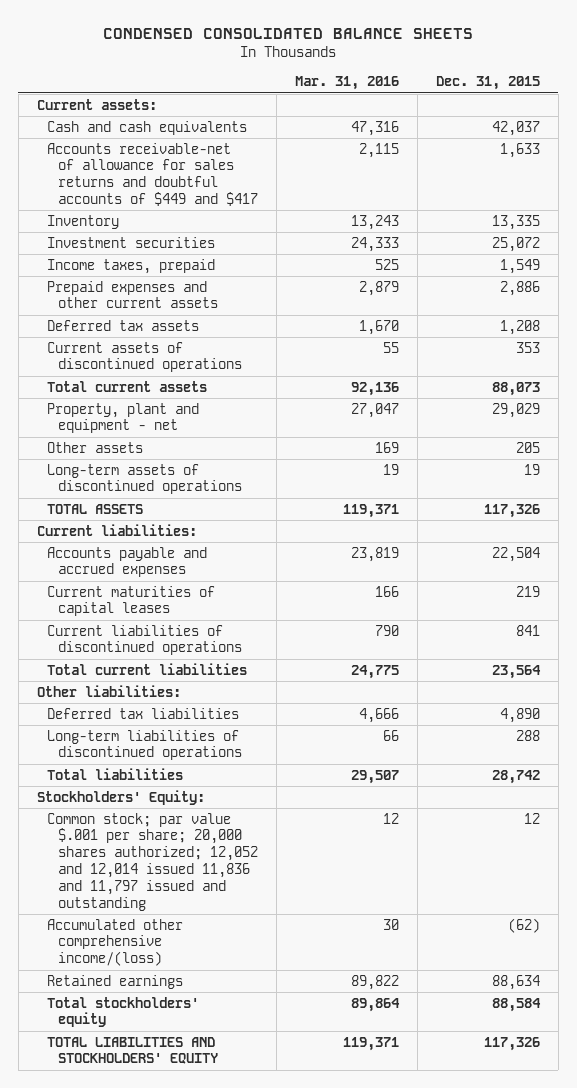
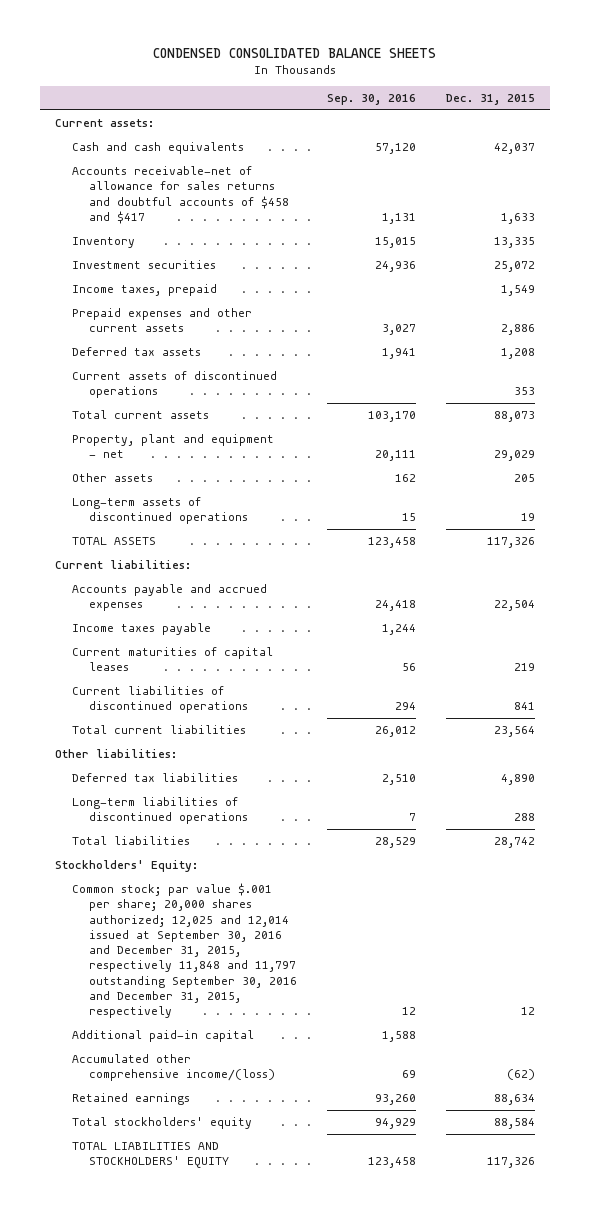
[294,76,399,91] Mar. 31, 2016 -> none
none -> [327,93,417,105] Sep. 30, 2016
[47,142,259,207] Accounts receivable-net of allowance for sales returns and doubtful accounts of $449 and $417 -> [72,165,290,224] Accounts receivable-net of allowance for sales returns and doubtful accounts of $458 and $417
none -> [72,622,212,635] Income taxes payable
[47,812,259,911] Common stock; par value $.001 per share; 20,000 shares authorized; 12,052 and 12,014 issued 11,836 and 11,797 issued and outstanding -> [72,882,298,1019] Common stock; par value $.001 per share; 20,000 shares authorized; 12,025 and 12,014 issued at September 30, 2016 and December 31, 2015, respectively 11,848 and 11,797 outstanding September 30, 2016 and December 31, 2015, respectively
none -> [72,1029,255,1042] Additional paid-in capital

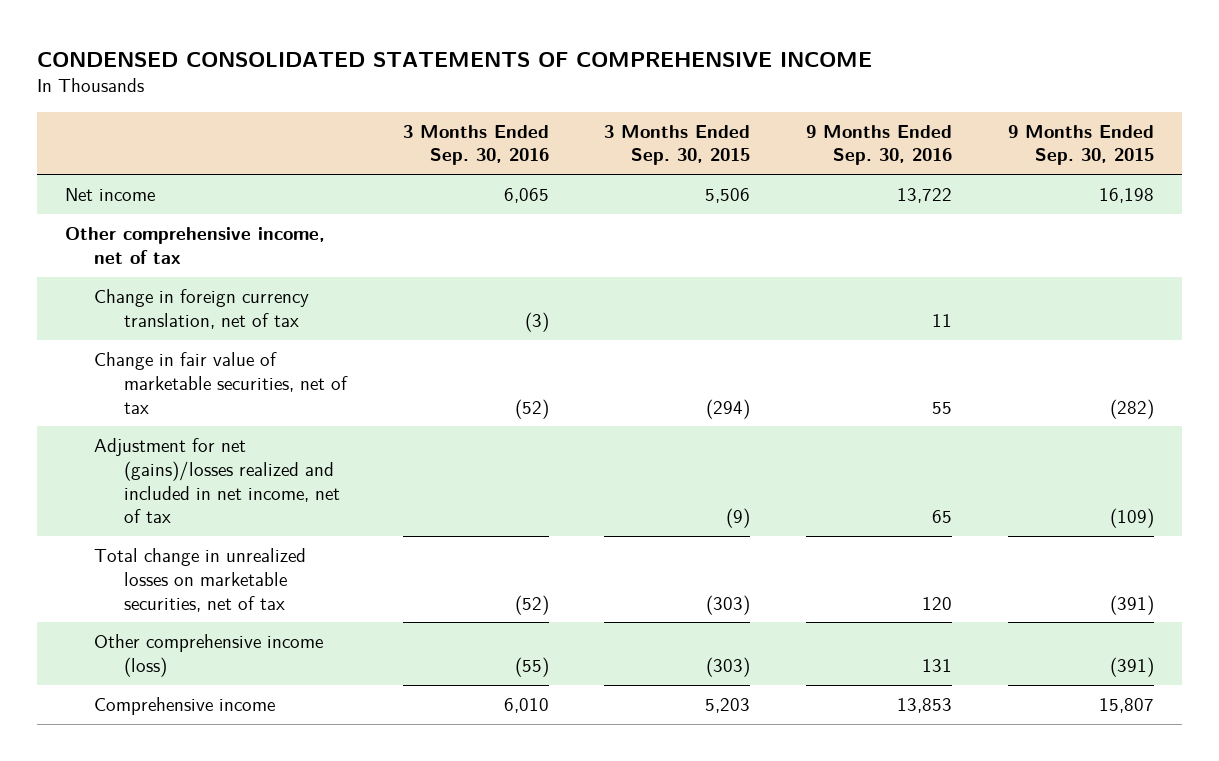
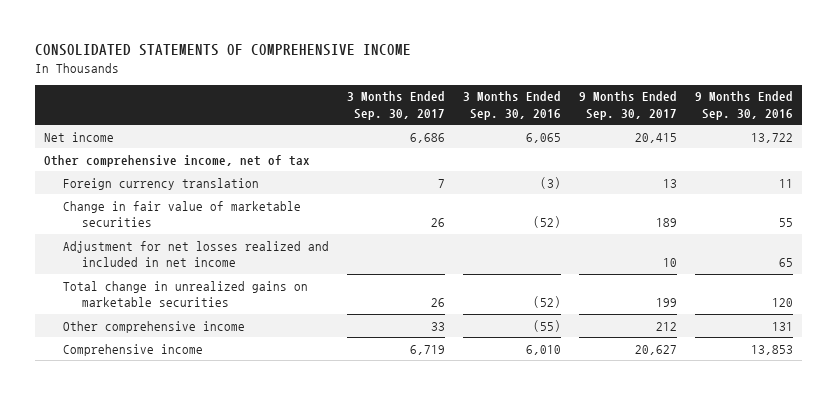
[36,51,872,68] CONDENSED CONSOLIDATED STATEMENTS OF COMPREHENSIVE INCOME -> [34,44,411,57] CONSOLIDATED STATEMENTS OF COMPREHENSIVE INCOME
[604,124,751,166] 3 Months Ended Sep. 30, 2015 -> none
[1007,124,1154,166] 9 Months Ended Sep. 30, 2015 -> none
none -> [346,91,445,120] 3 Months Ended Sep. 30, 2017
none -> [578,91,677,120] 9 Months Ended Sep. 30, 2017
[94,289,310,329] Change in foreign currency translation, net of tax -> [62,177,259,190] Foreign currency translation
[94,352,348,414] Change in fair value of marketable securities, net of tax -> [62,200,301,228] Change in fair value of marketable securities
[94,438,340,524] Adjustment for net (gains)/losses realized and included in net income, net of tax -> [62,240,329,268] Adjustment for net losses realized and included in net income
[94,548,307,612] Total change in unrealized losses on marketable securities, net of tax -> [62,280,308,308] Total change in unrealized gains on marketable securities
[94,634,324,677] Other comprehensive income (loss) -> [62,320,245,333] Other comprehensive income

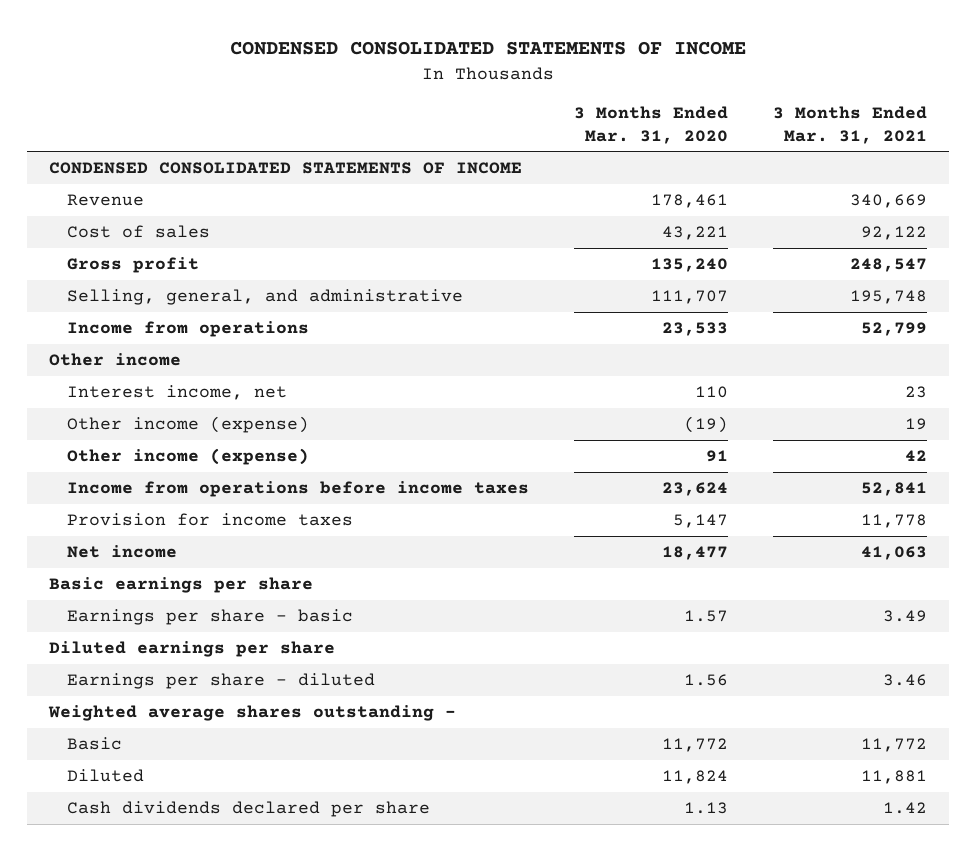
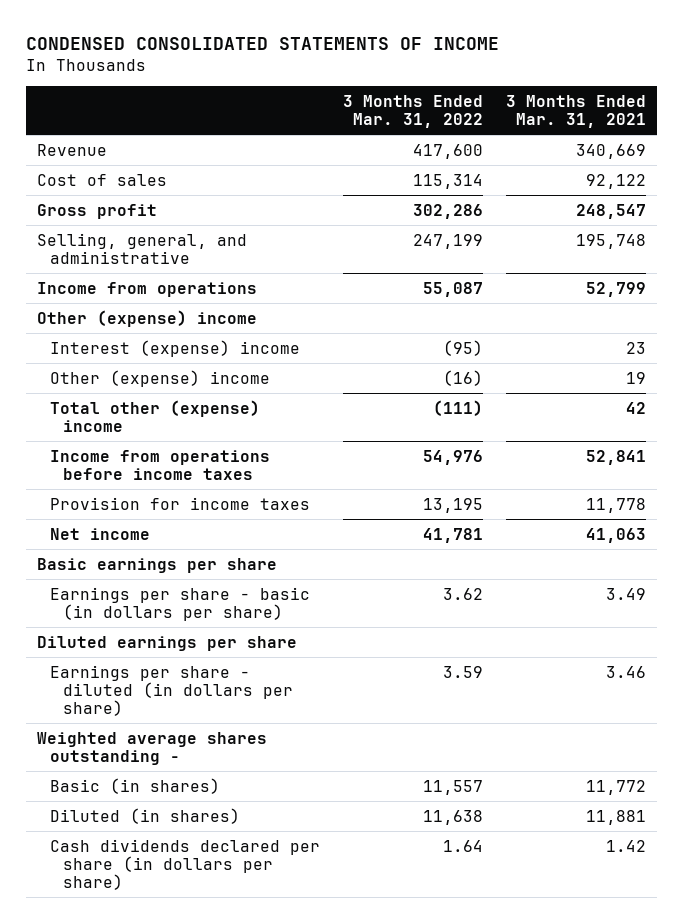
[573,105,728,144] 3 Months Ended Mar. 31, 2020 -> none
none -> [342,94,483,129] 3 Months Ended Mar. 31, 2022
[49,162,523,175] CONDENSED CONSOLIDATED STATEMENTS OF INCOME -> none
[49,353,182,367] Other income -> [36,309,257,327] Other (expense) income
[66,385,287,401] Interest income, net -> [50,339,301,357] Interest (expense) income
[66,416,309,434] Other income (expense) -> [50,369,271,387] Other (expense) income
[66,448,309,466] Other income (expense) -> [50,399,261,432] Total other (expense) income
[66,609,353,626] Earnings per share - basic -> [50,586,311,621] Earnings per share - basic (in dollars per share)
[66,673,375,690] Earnings per share - diluted -> [50,664,294,716] Earnings per share - diluted (in dollars per share)
[66,737,122,751] Basic -> [50,777,221,794] Basic (in shares)
[66,769,144,783] Diluted -> [50,807,241,824] Diluted (in shares)
[66,801,430,818] Cash dividends declared per share -> [50,838,321,890] Cash dividends declared per share (in dollars per share)

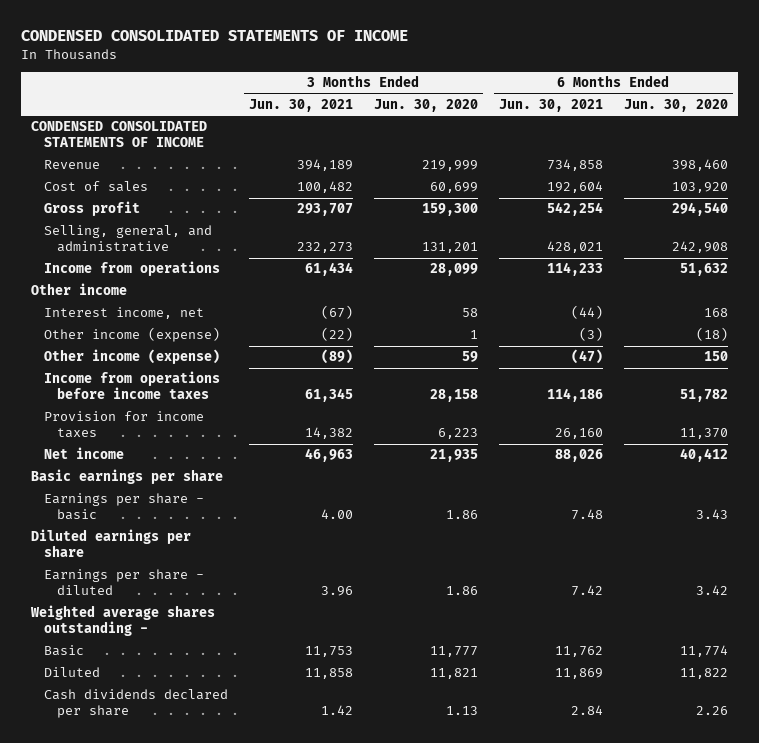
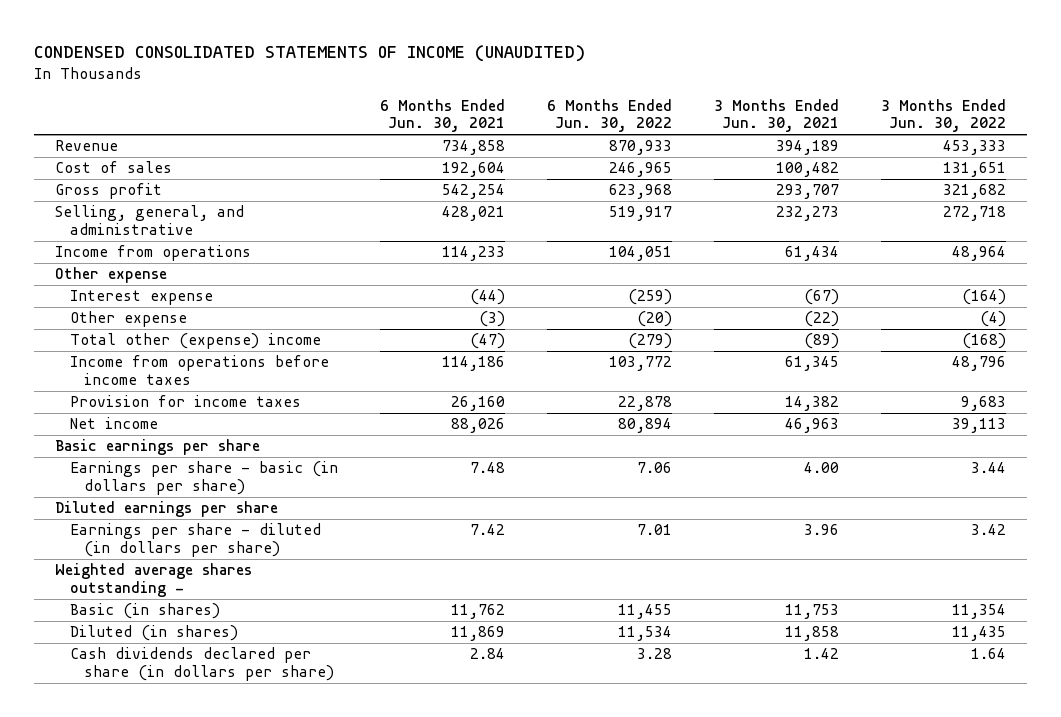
[21,30,409,42] CONDENSED CONSOLIDATED STATEMENTS OF INCOME -> [34,45,586,63] CONDENSED CONSOLIDATED STATEMENTS OF INCOME (UNAUDITED)
[373,98,478,112] Jun. 30, 2020 -> none
[623,98,728,112] Jun. 30, 2020 -> none
none -> [546,98,672,133] 6 Months Ended Jun. 30, 2022
none -> [880,98,1006,133] 3 Months Ended Jun. 30, 2022
[31,121,208,148] CONDENSED CONSOLIDATED STATEMENTS OF INCOME -> none
[31,283,128,296] Other income -> [55,267,168,284] Other expense
[44,307,205,320] Interest income, net -> [69,290,213,306] Interest expense
[44,327,221,343] Other income (expense) -> [69,311,187,328] Other expense
[44,349,221,365] Other income (expense) -> [69,333,321,350] Total other (expense) income
[44,493,205,521] Earnings per share - basic -> [69,461,338,496] Earnings per share - basic (in dollars per share)
[44,569,205,596] Earnings per share - diluted -> [69,523,321,558] Earnings per share - diluted (in dollars per share)
[44,645,85,657] Basic -> [69,603,220,620] Basic (in shares)
[44,667,101,678] Diluted -> [69,625,238,642] Diluted (in shares)
[44,689,229,719] Cash dividends declared per share -> [69,647,334,682] Cash dividends declared per share (in dollars per share)

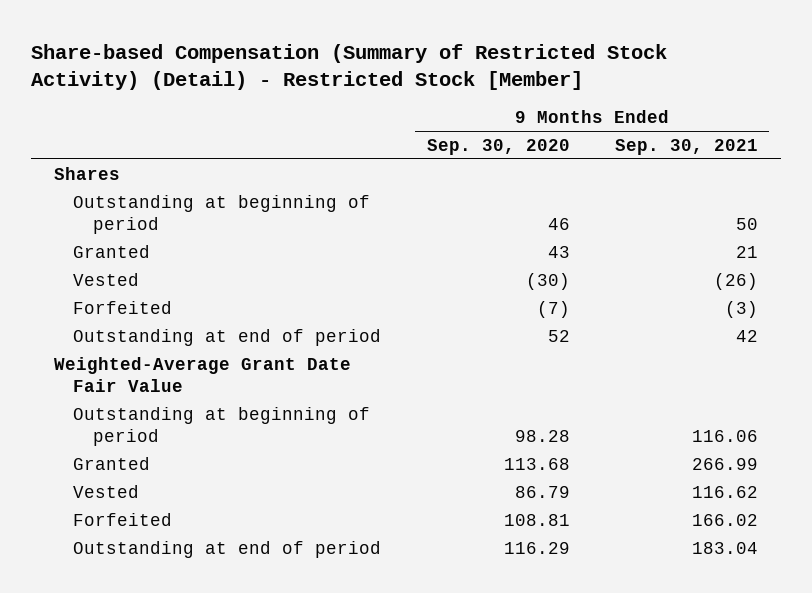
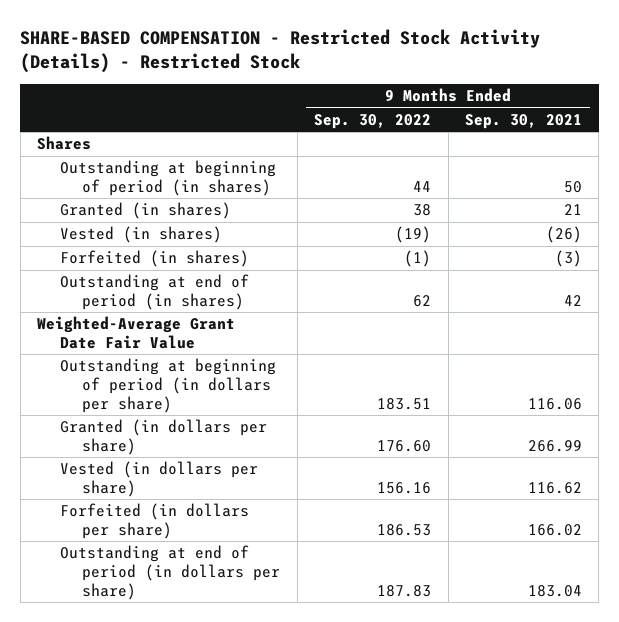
[31,43,668,91] Share-based Compensation (Summary of Restricted Stock Activity) (Detail) - Restricted Stock [Member] -> [20,29,541,74] SHARE-BASED COMPENSATION - Restricted Stock Activity (Details) - Restricted Stock
[426,138,570,155] Sep. 30, 2020 -> none
none -> [314,113,432,129] Sep. 30, 2022
[73,194,371,234] Outstanding at beginning of period -> [59,160,276,197] Outstanding at beginning of period (in shares)
[73,244,151,258] Granted -> [59,202,231,220] Granted (in shares)
[73,272,140,286] Vested -> [59,226,222,244] Vested (in shares)
[73,300,173,314] Forfeited -> [59,250,249,268] Forfeited (in shares)
[73,328,382,346] Outstanding at end of period -> [59,274,249,311] Outstanding at end of period (in shares)
[73,406,371,446] Outstanding at beginning of period -> [59,358,276,413] Outstanding at beginning of period (in dollars per share)
[73,456,151,470] Granted -> [59,419,267,456] Granted (in dollars per share)
[73,484,140,498] Vested -> [59,461,258,498] Vested (in dollars per share)
[73,512,173,526] Forfeited -> [59,503,249,540] Forfeited (in dollars per share)
[73,540,382,558] Outstanding at end of period -> [59,545,281,600] Outstanding at end of period (in dollars per share)

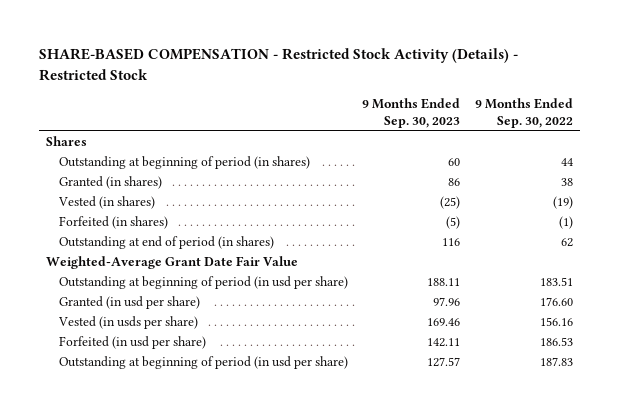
[464,113,582,129] Sep. 30, 2021 -> none
none -> [362,97,461,128] 9 Months Ended Sep. 30, 2023
[59,358,276,413] Outstanding at beginning of period (in dollars per share) -> [58,276,348,290] Outstanding at beginning of period (in usd per share)
[59,419,267,456] Granted (in dollars per share) -> [58,296,200,310] Granted (in usd per share)
[59,461,258,498] Vested (in dollars per share) -> [57,316,198,330] Vested (in usds per share)
[59,503,249,540] Forfeited (in dollars per share) -> [58,336,206,350] Forfeited (in usd per share)
[59,545,281,600] Outstanding at end of period (in dollars per share) -> [58,356,348,370] Outstanding at beginning of period (in usd per share)

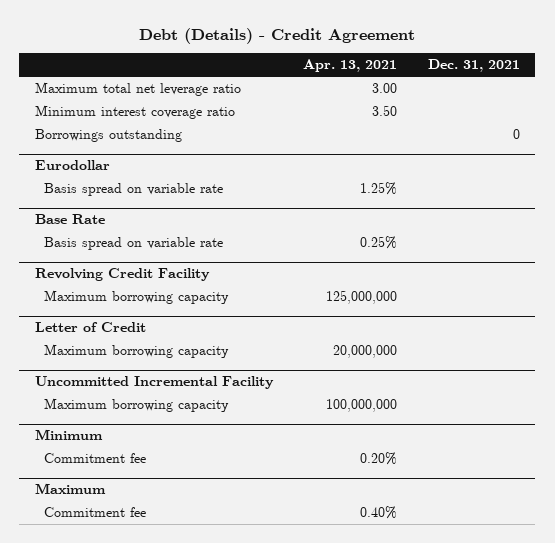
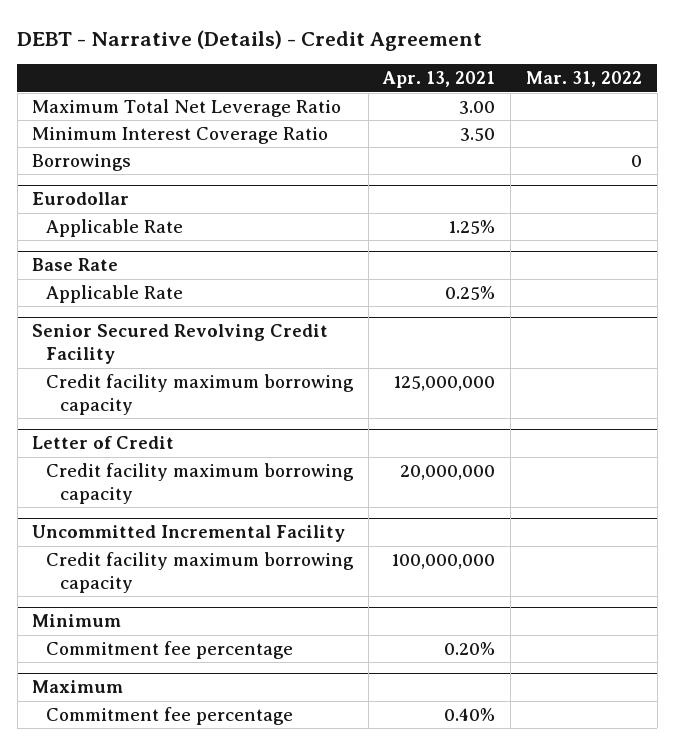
[139,28,416,45] Debt (Details) - Credit Agreement -> [17,29,483,51] DEBT - Narrative (Details) - Credit Agreement
[427,59,520,73] Dec. 31, 2021 -> none
none -> [526,71,643,88] Mar. 31, 2022
[34,82,241,97] Maximum total net leverage ratio -> [32,99,342,118] Maximum Total Net Leverage Ratio
[34,105,235,120] Minimum interest coverage ratio -> [32,127,329,145] Minimum Interest Coverage Ratio
[34,129,182,143] Borrowings outstanding -> [32,154,132,172] Borrowings
[44,183,224,197] Basis spread on variable rate -> [45,219,183,238] Applicable Rate
[44,237,224,251] Basis spread on variable rate -> [45,285,183,304] Applicable Rate
[34,268,210,282] Revolving Credit Facility -> [32,324,329,365] Senior Secured Revolving Credit Facility
[44,290,230,305] Maximum borrowing capacity -> [45,374,354,415] Credit facility maximum borrowing capacity
[44,344,230,359] Maximum borrowing capacity -> [45,463,354,504] Credit facility maximum borrowing capacity
[44,398,230,413] Maximum borrowing capacity -> [45,552,354,593] Credit facility maximum borrowing capacity
[44,453,147,464] Commitment fee -> [45,641,293,660] Commitment fee percentage
[44,507,147,518] Commitment fee -> [45,707,293,726] Commitment fee percentage

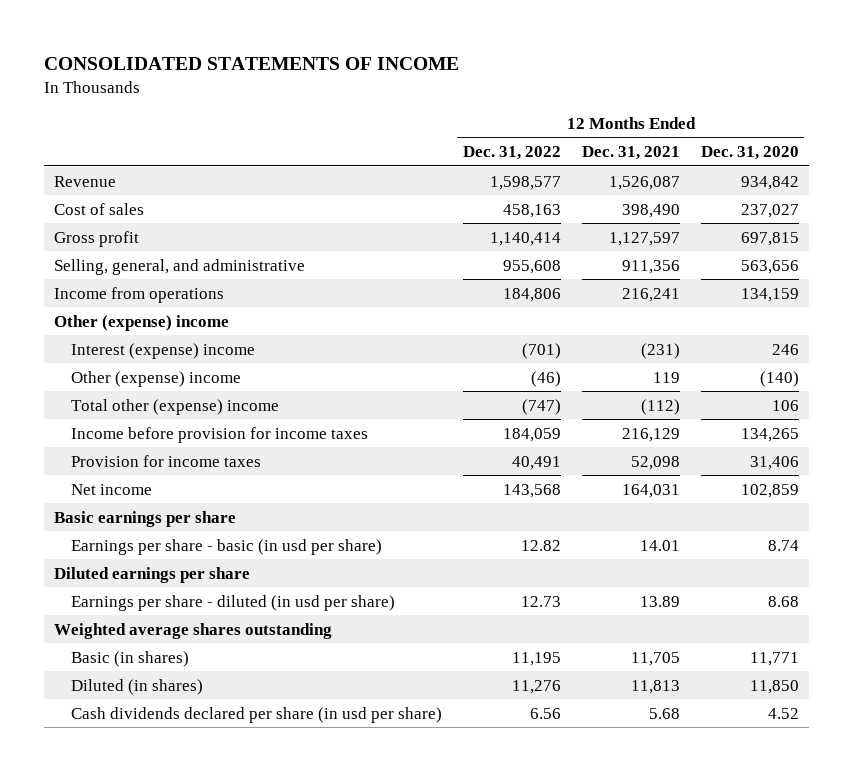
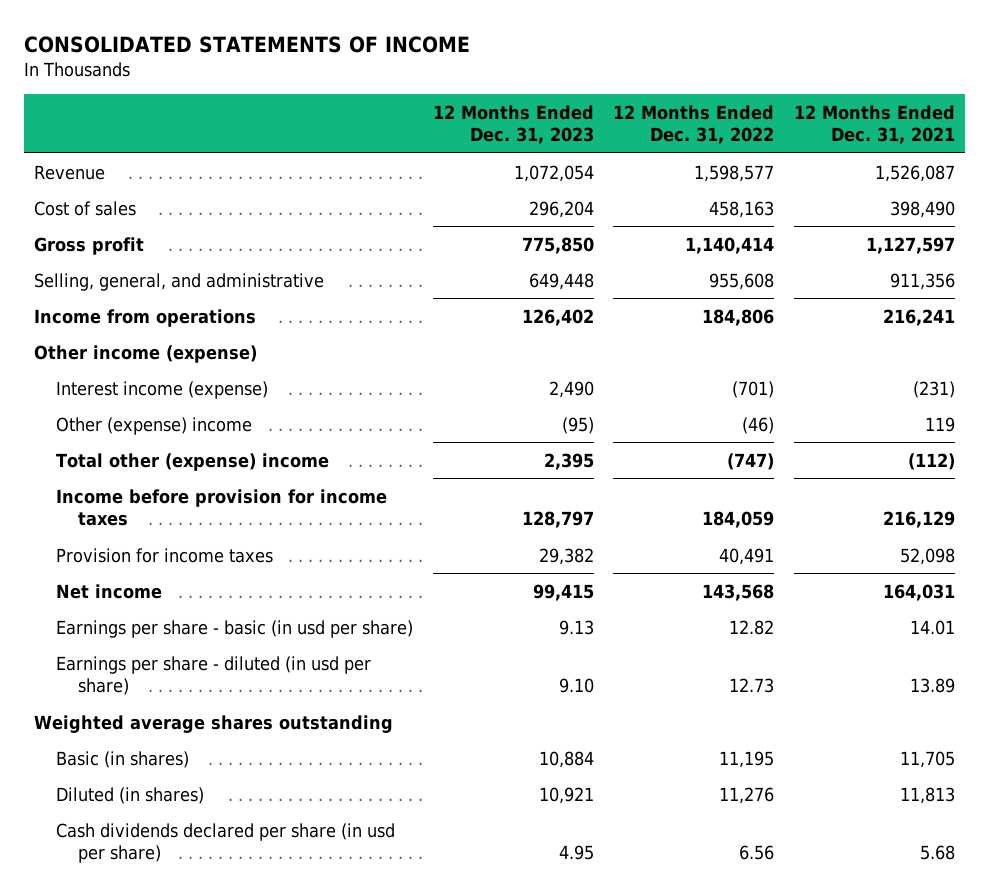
[700,146,799,161] Dec. 31, 2020 -> none
none -> [432,104,594,145] 12 Months Ended Dec. 31, 2023
[54,314,230,331] Other (expense) income -> [34,344,258,363] Other income (expense)
[70,342,255,359] Interest (expense) income -> [56,380,269,399] Interest income (expense)
[54,510,237,527] Basic earnings per share -> none
[54,566,251,583] Diluted earnings per share -> none

